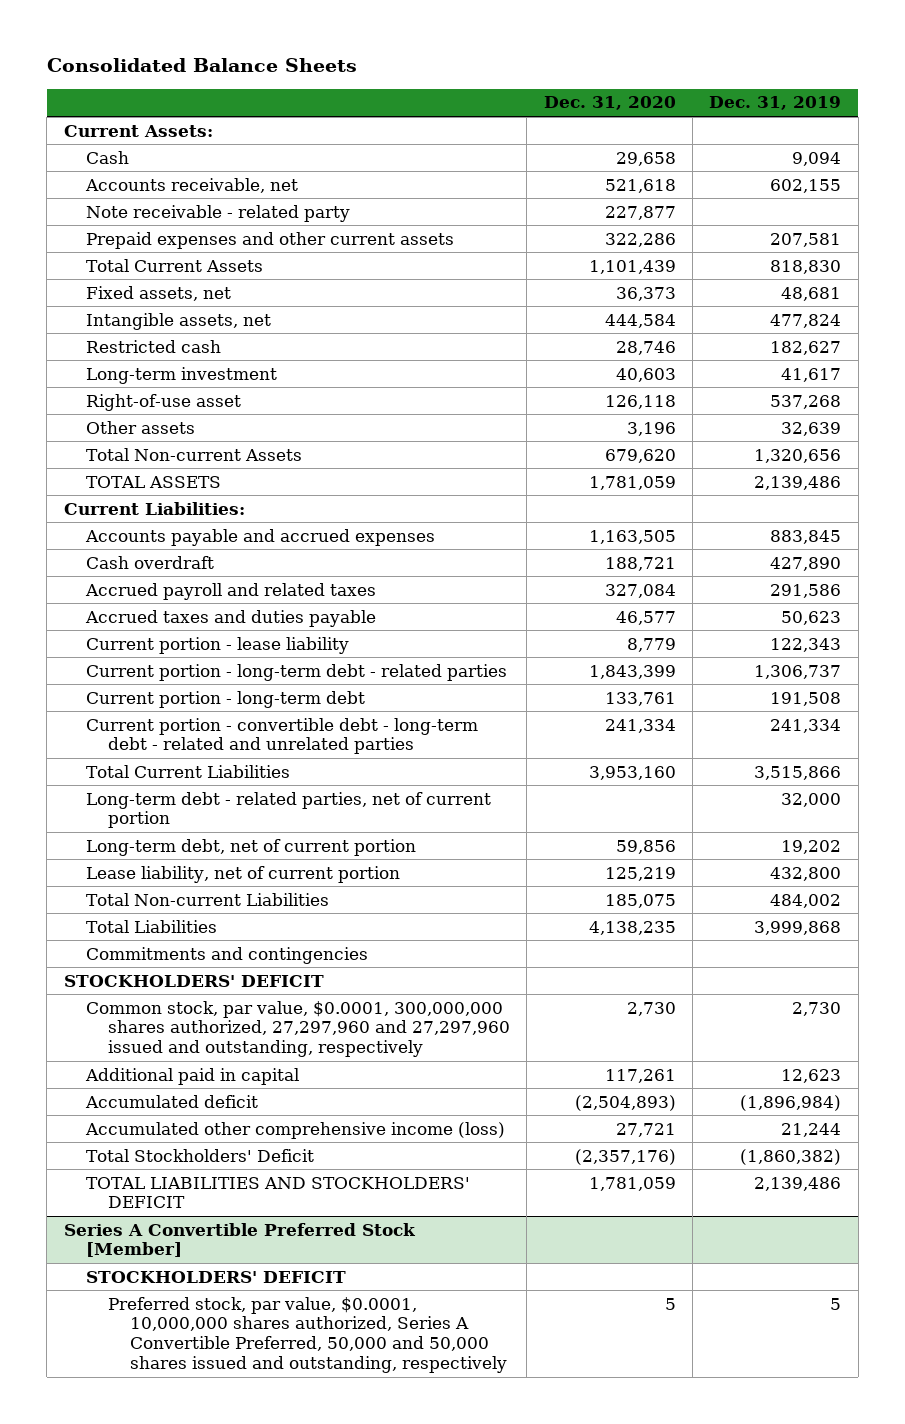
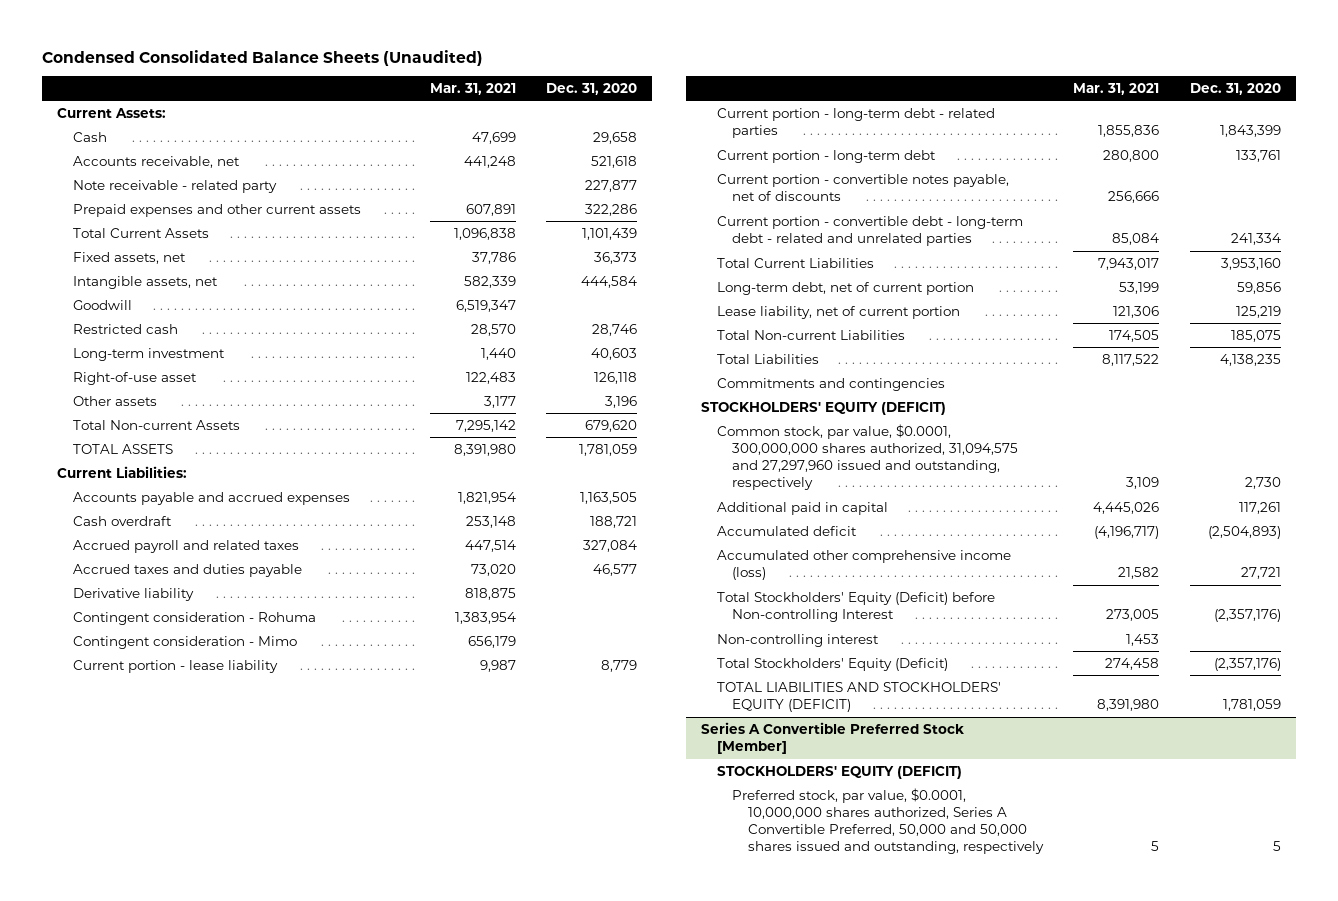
[46,58,357,73] Consolidated Balance Sheets -> [42,49,484,66] Condensed Consolidated Balance Sheets (Unaudited)
[709,96,842,111] Dec. 31, 2019 -> none
none -> [429,83,516,96] Mar. 31, 2021
none -> [72,299,132,310] Goodwill
none -> [72,587,194,601] Derivative liability
none -> [72,611,316,625] Contingent consideration - Rohuma
none -> [72,635,297,649] Contingent consideration - Mimo
none -> [716,173,1009,202] Current portion - convertible notes payable, net of discounts
[85,791,491,829] Long-term debt - related parties, net of current portion -> none
[63,974,324,987] STOCKHOLDERS' DEFICIT -> [700,401,946,415] STOCKHOLDERS' EQUITY (DEFICIT)
[85,1000,510,1058] Common stock, par value, $0.0001, 300,000,000 shares authorized, 27,297,960 and 27,297,960 issued and outstanding, respectively -> [716,423,1019,491] Common stock, par value, $0.0001, 300,000,000 shares authorized, 31,094,575 and 27,297,960 issued and outstanding, respectively
[85,1148,314,1162] Total Stockholders' Deficit -> [716,591,995,623] Total Stockholders' Equity (Deficit) before Non-controlling Interest
none -> [716,633,879,647] Non-controlling interest
none -> [716,657,948,671] Total Stockholders' Equity (Deficit)
[85,1176,470,1209] TOTAL LIABILITIES AND STOCKHOLDERS' DEFICIT -> [716,681,1001,713] TOTAL LIABILITIES AND STOCKHOLDERS' EQUITY (DEFICIT)
[85,1270,346,1283] STOCKHOLDERS' DEFICIT -> [716,765,962,779] STOCKHOLDERS' EQUITY (DEFICIT)

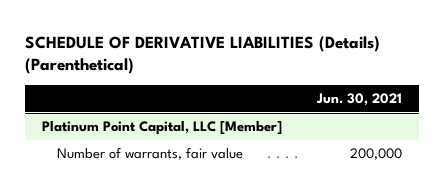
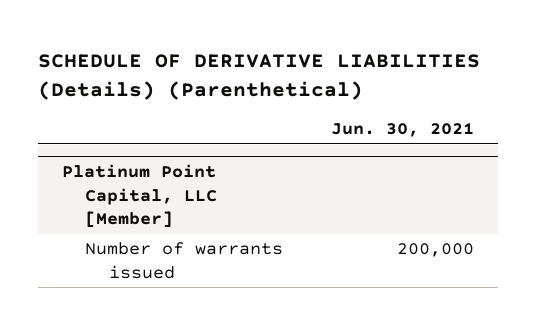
[57,147,244,161] Number of warrants, fair value -> [85,242,284,279] Number of warrants issued

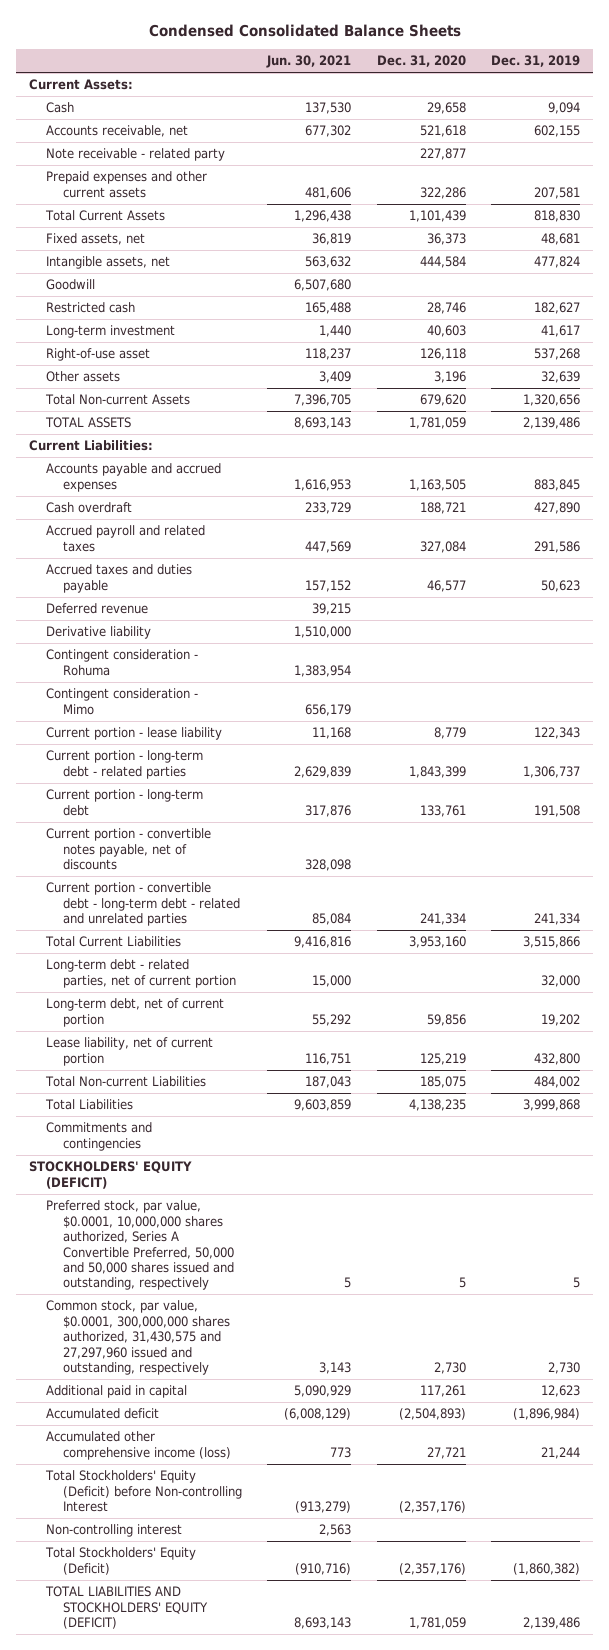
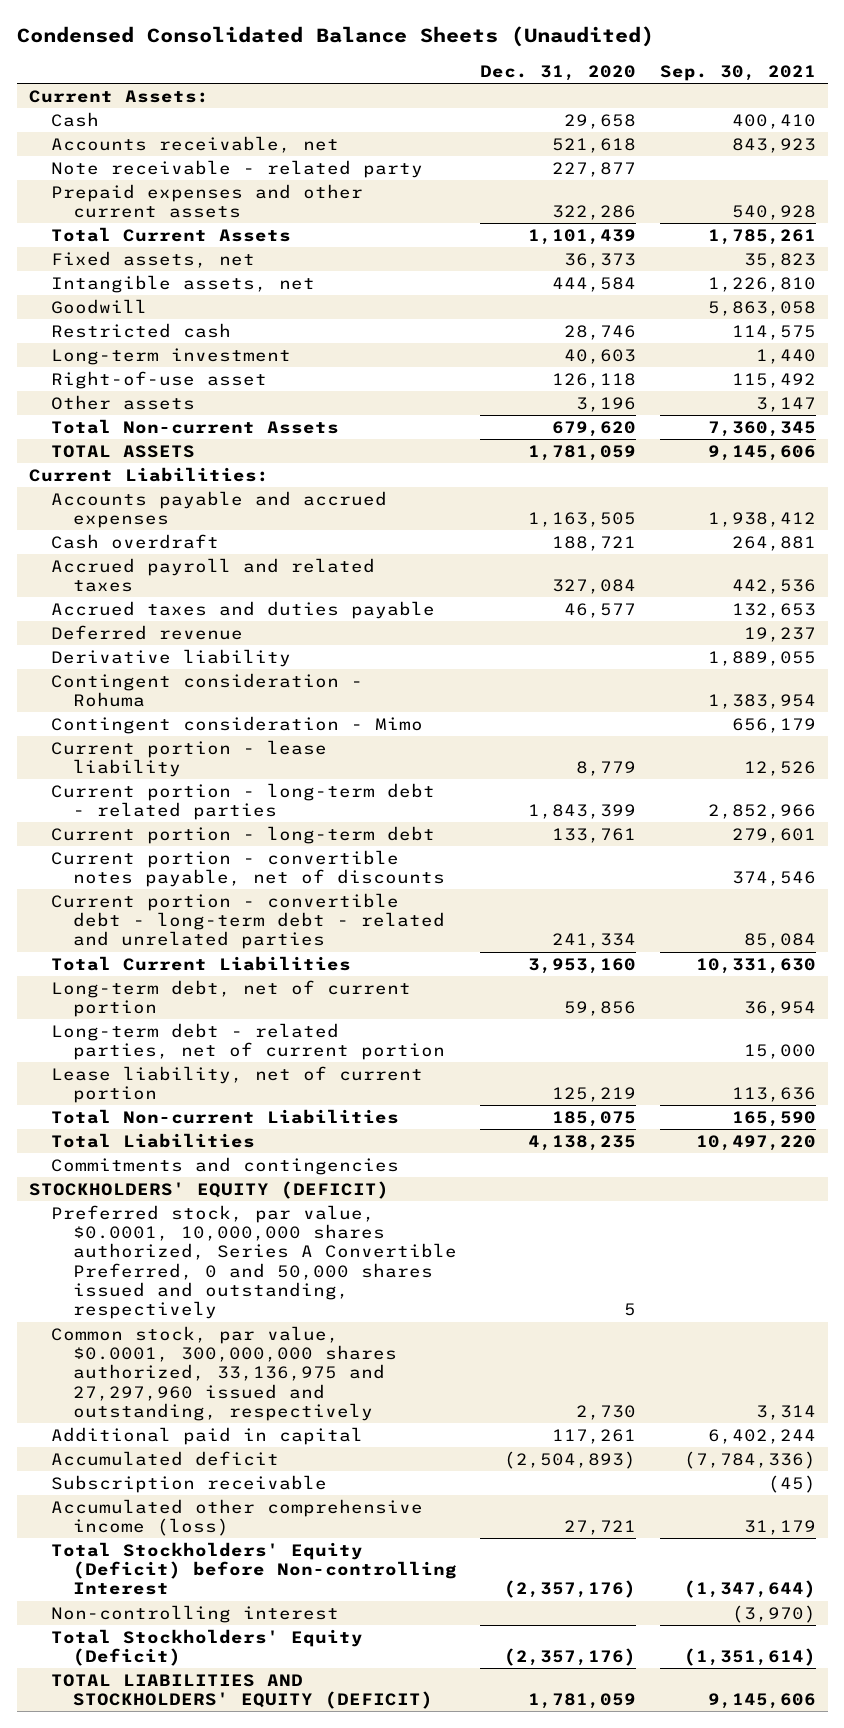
[148,24,461,38] Condensed Consolidated Balance Sheets -> [16,26,654,48] Condensed Consolidated Balance Sheets (Unaudited)
[266,55,352,69] Jun. 30, 2021 -> none
[491,55,581,68] Dec. 31, 2019 -> none
none -> [659,64,816,81] Sep. 30, 2021
[45,959,236,988] Long-term debt - related parties, net of current portion -> [50,1022,445,1061] Long-term debt - related parties, net of current portion
[45,1200,234,1291] Preferred stock, par value, $0.0001, 10,000,000 shares authorized, Series A Convertible Preferred, 50,000 and 50,000 shares issued and outstanding, respectively -> [50,1204,457,1320] Preferred stock, par value, $0.0001, 10,000,000 shares authorized, Series A Convertible Preferred, 0 and 50,000 shares issued and outstanding, respectively
[45,1300,230,1376] Common stock, par value, $0.0001, 300,000,000 shares authorized, 31,430,575 and 27,297,960 issued and outstanding, respectively -> [50,1325,397,1422] Common stock, par value, $0.0001, 300,000,000 shares authorized, 33,136,975 and 27,297,960 issued and outstanding, respectively
none -> [50,1474,327,1493] Subscription receivable

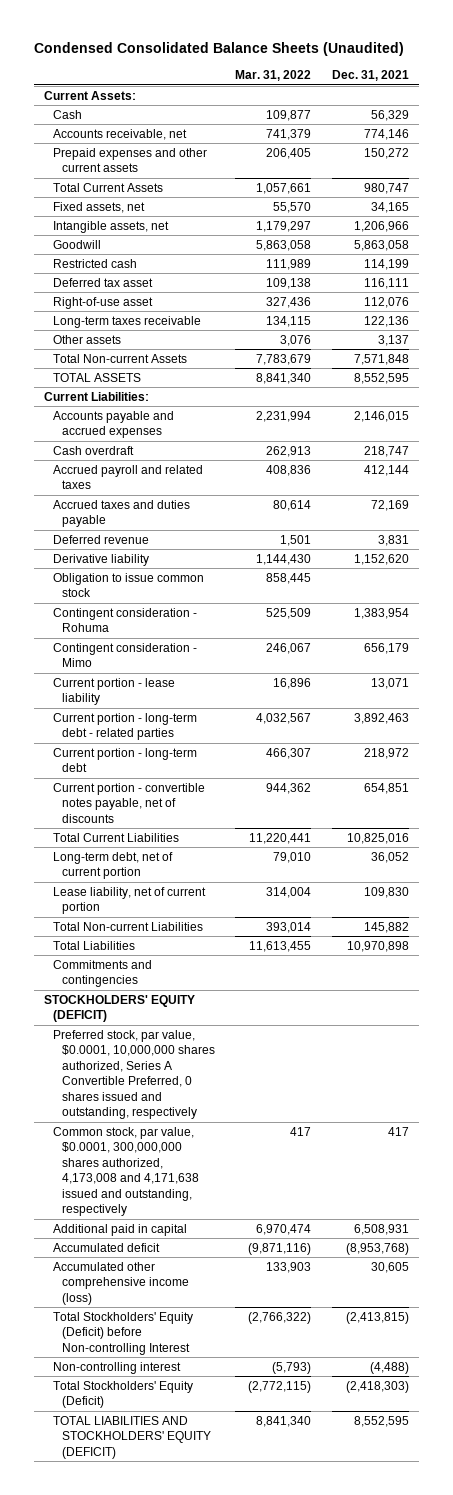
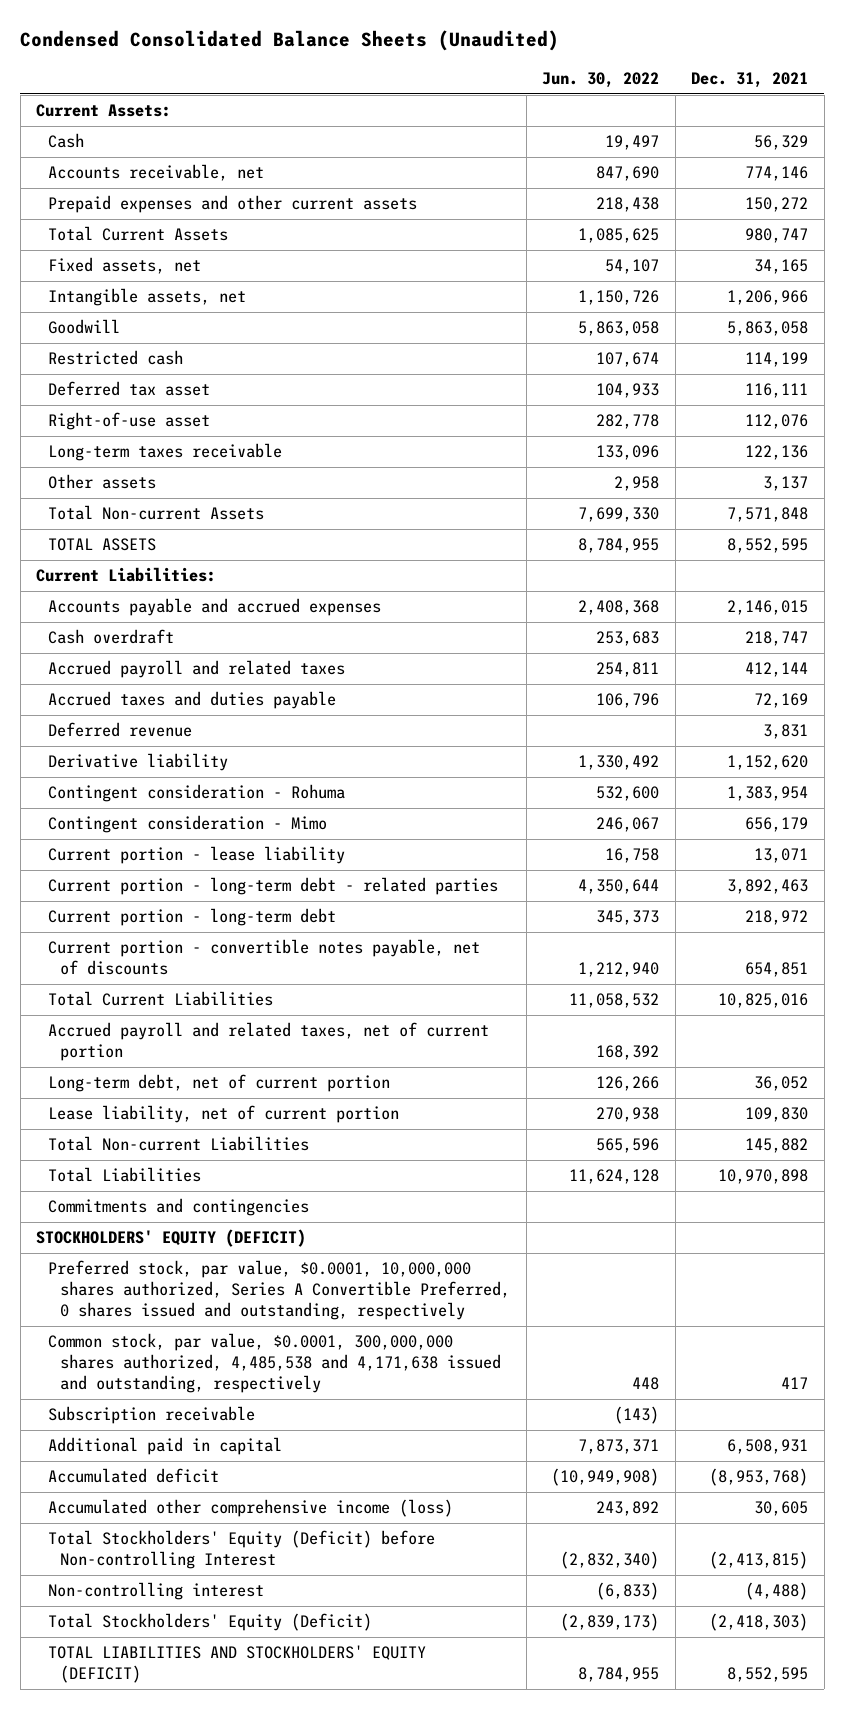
[235,70,312,82] Mar. 31, 2022 -> none
none -> [542,71,660,88] Jun. 30, 2022
[52,572,204,598] Obligation to issue common stock -> none
none -> [48,1022,490,1062] Accrued payroll and related taxes, net of current portion
[52,1126,199,1217] Common stock, par value, $0.0001, 300,000,000 shares authorized, 4,173,008 and 4,171,638 issued and outstanding, respectively -> [48,1333,502,1394] Common stock, par value, $0.0001, 300,000,000 shares authorized, 4,485,538 and 4,171,638 issued and outstanding, respectively
none -> [48,1406,256,1425] Subscription receivable

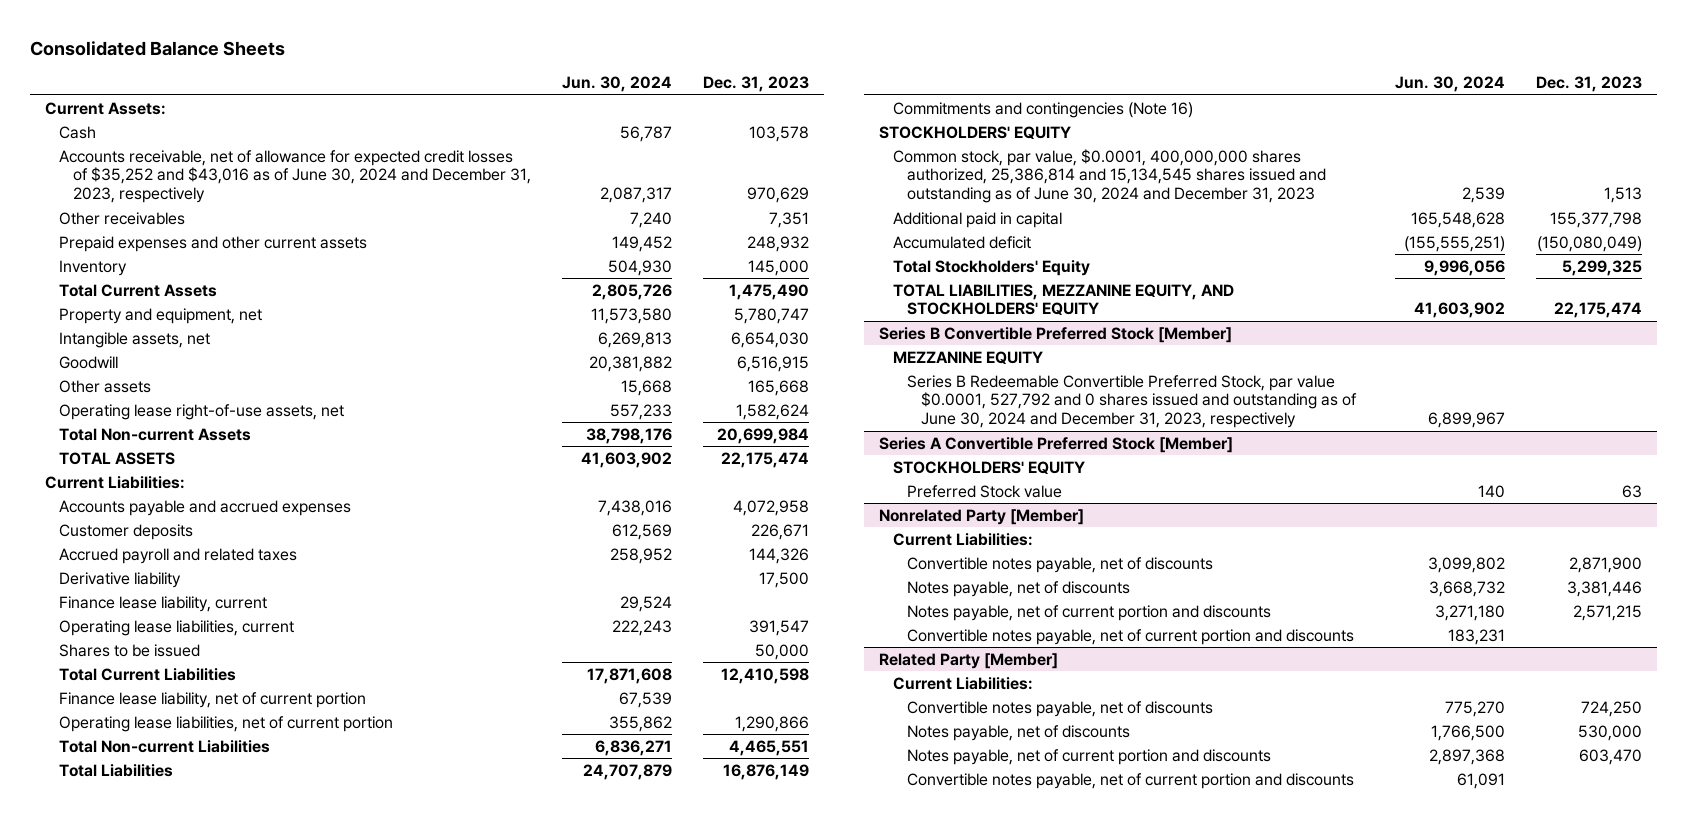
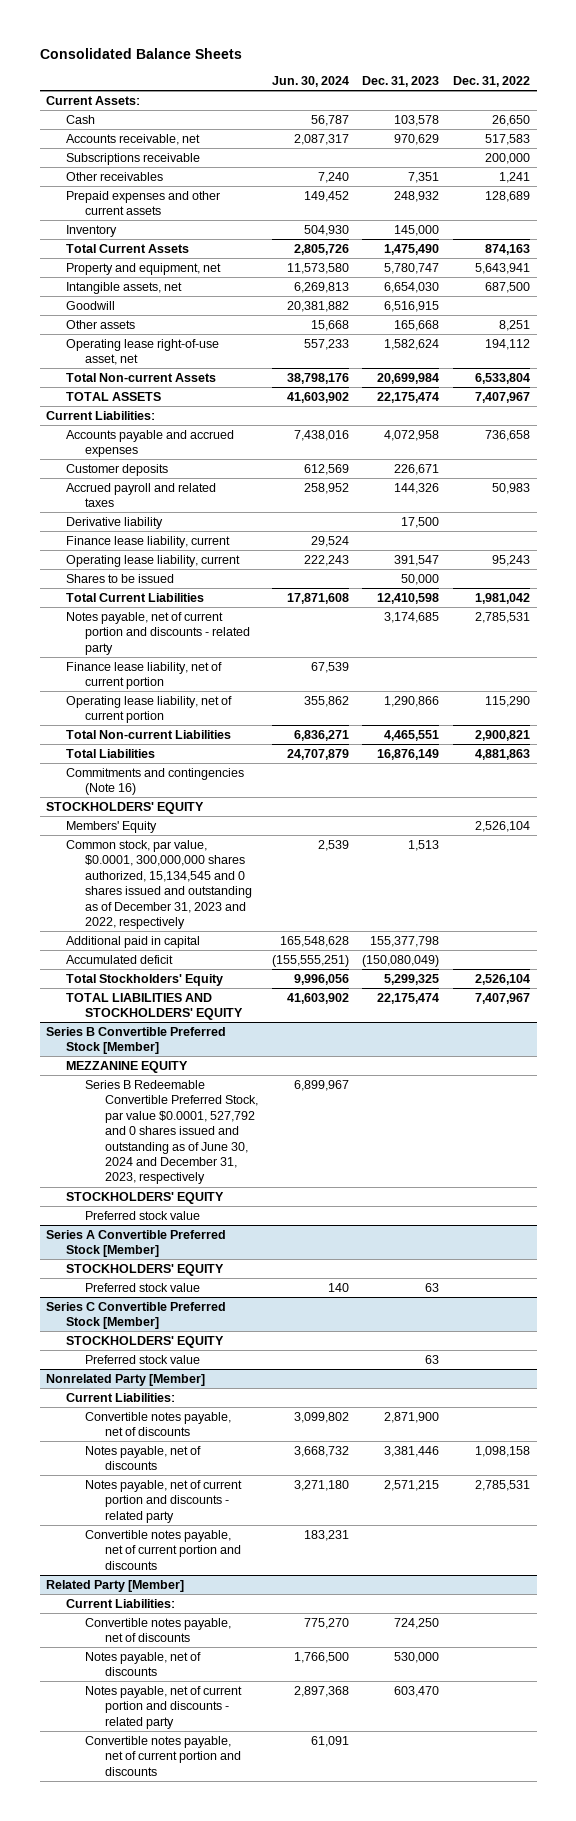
none -> [452,75,530,87] Dec. 31, 2022
[59,149,532,204] Accounts receivable, net of allowance for expected credit losses of $35,252 and $43,016 as of June 30, 2024 and December 31, 2023, respectively -> [65,133,200,145] Accounts receivable, net
none -> [65,152,200,165] Subscriptions receivable
[59,403,345,420] Operating lease right-of-use assets, net -> [65,338,219,366] Operating lease right-of-use asset, net
[59,619,295,636] Operating lease liabilities, current -> [65,554,240,567] Operating lease liability, current
none -> [65,611,251,655] Notes payable, net of current portion and discounts - related party
[59,715,394,732] Operating lease liabilities, net of current portion -> [65,695,232,724] Operating lease liability, net of current portion
none -> [65,820,157,833] Members' Equity
[892,148,1326,204] Common stock, par value, $0.0001, 400,000,000 shares authorized, 25,386,814 and 15,134,545 shares issued and outstanding as of June 30, 2024 and December 31, 2023 -> [65,839,253,929] Common stock, par value, $0.0001, 300,000,000 shares authorized, 15,134,545 and 0 shares issued and outstanding as of December 31, 2023 and 2022, respectively
[892,283,1234,316] TOTAL LIABILITIES, MEZZANINE EQUITY, AND STOCKHOLDERS' EQUITY -> [65,992,244,1021] TOTAL LIABILITIES AND STOCKHOLDERS' EQUITY
none -> [65,1191,224,1204] STOCKHOLDERS' EQUITY
none -> [85,1210,201,1220] Preferred stock value
[906,484,1062,498] Preferred Stock value -> [85,1282,201,1292] Preferred stock value
none -> [46,1301,227,1330] Series C Convertible Preferred Stock [Member]
none -> [65,1335,224,1348] STOCKHOLDERS' EQUITY
none -> [85,1354,201,1364] Preferred stock value
[906,604,1271,621] Notes payable, net of current portion and discounts -> [85,1479,243,1523] Notes payable, net of current portion and discounts - related party
[906,748,1271,765] Notes payable, net of current portion and discounts -> [85,1685,243,1729] Notes payable, net of current portion and discounts - related party

